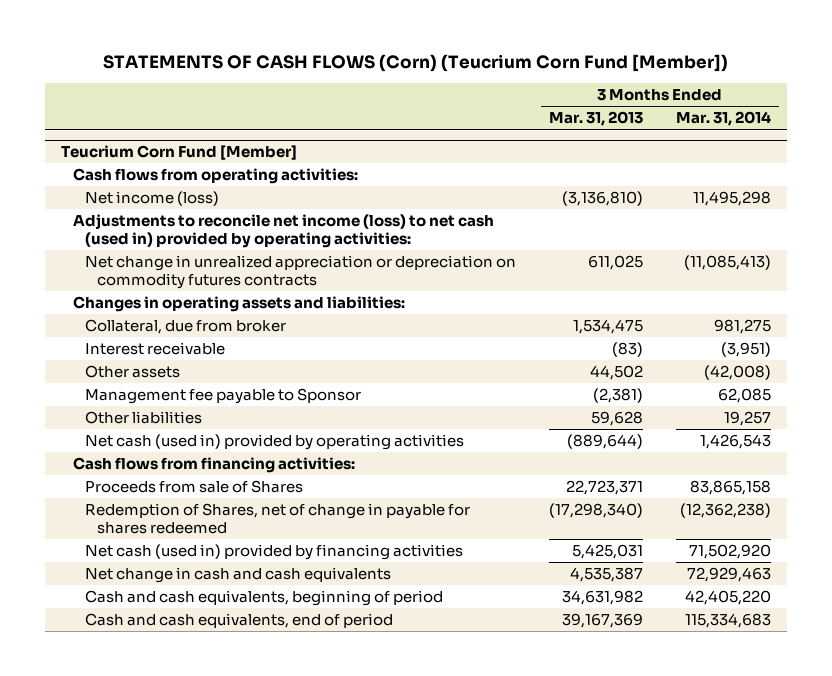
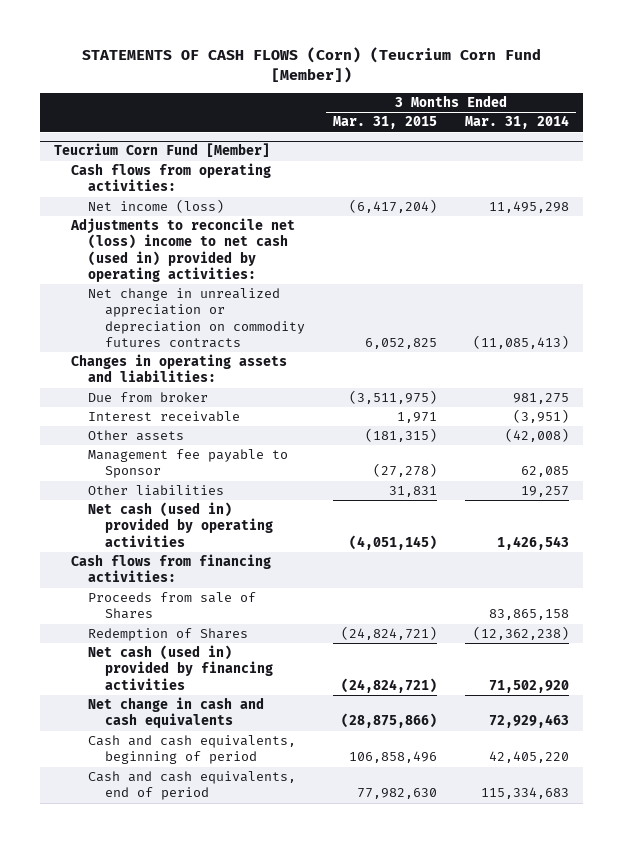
[548,111,643,127] Mar. 31, 2013 -> none
none -> [333,116,438,130] Mar. 31, 2015
[73,214,495,249] Adjustments to reconcile net income (loss) to net cash (used in) provided by operating activities: -> [70,218,296,282] Adjustments to reconcile net (loss) income to net cash (used in) provided by operating activities:
[85,319,287,335] Collateral, due from broker -> [88,392,209,403] Due from broker
[85,503,471,535] Redemption of Shares, net of change in payable for shares redeemed -> [88,628,249,642] Redemption of Shares

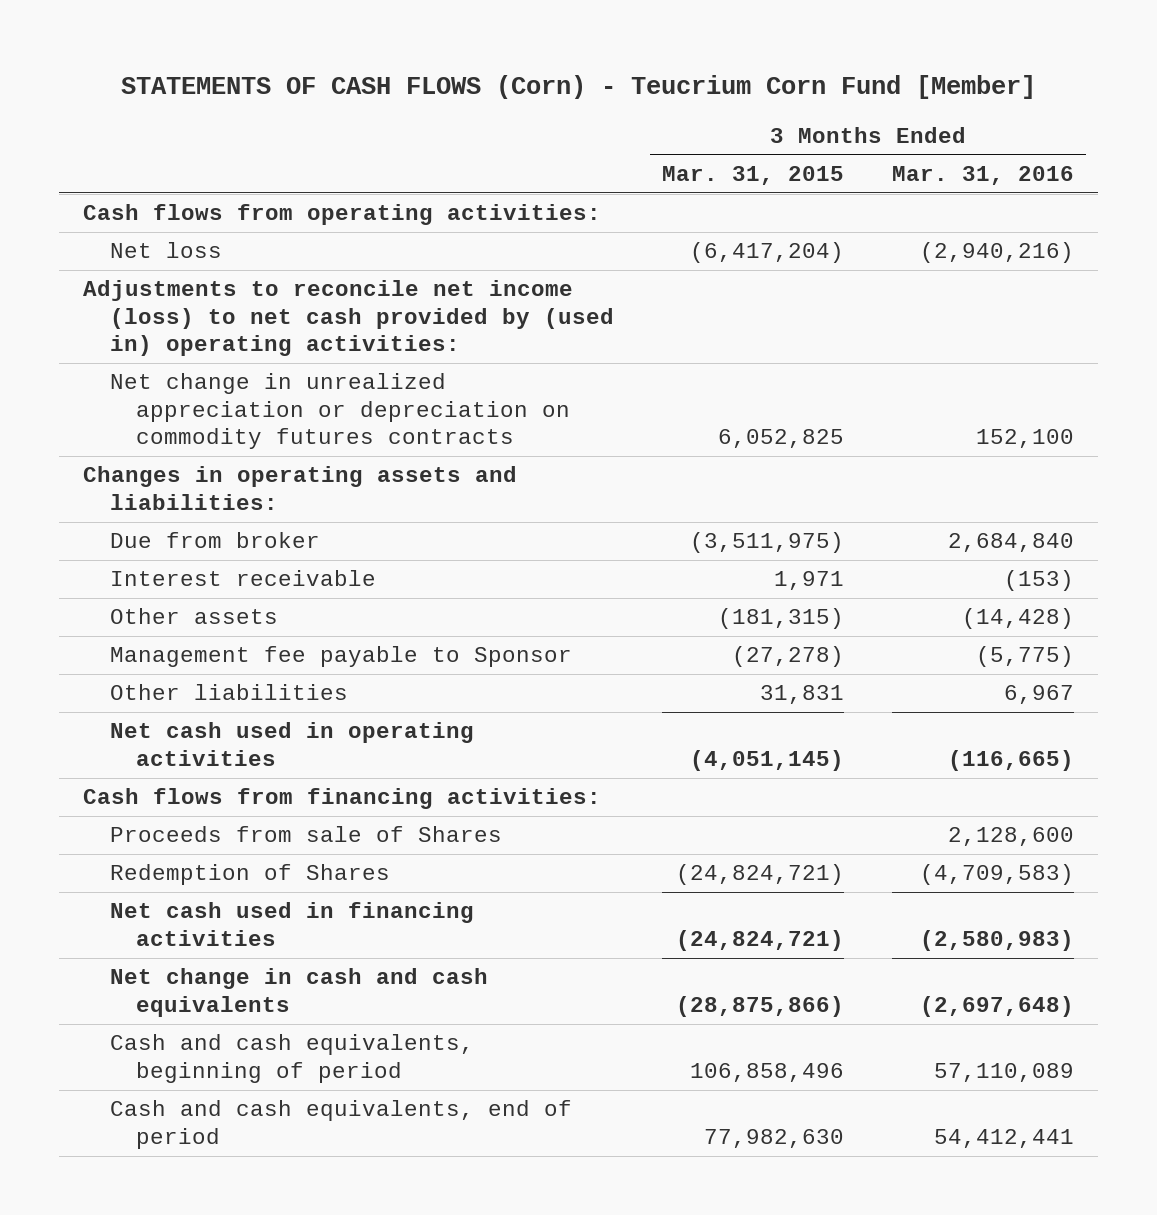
[81,47,541,84] STATEMENTS OF CASH FLOWS (Corn) (Teucrium Corn Fund [Member]) -> [120,74,1036,99] STATEMENTS OF CASH FLOWS (Corn) - Teucrium Corn Fund [Member]
[465,115,570,130] Mar. 31, 2014 -> none
none -> [892,165,1075,185] Mar. 31, 2016
[54,143,271,158] Teucrium Corn Fund [Member] -> none
[88,199,225,214] Net income (loss) -> [109,242,222,259] Net loss
[70,218,296,282] Adjustments to reconcile net (loss) income to net cash (used in) provided by operating activities: -> [83,280,614,357] Adjustments to reconcile net income (loss) to net cash provided by (used in) operating activities:
[88,502,274,547] Net cash (used in) provided by operating activities -> [109,722,474,766] Net cash used in operating activities
[88,645,274,690] Net cash (used in) provided by financing activities -> [109,902,474,946] Net cash used in financing activities

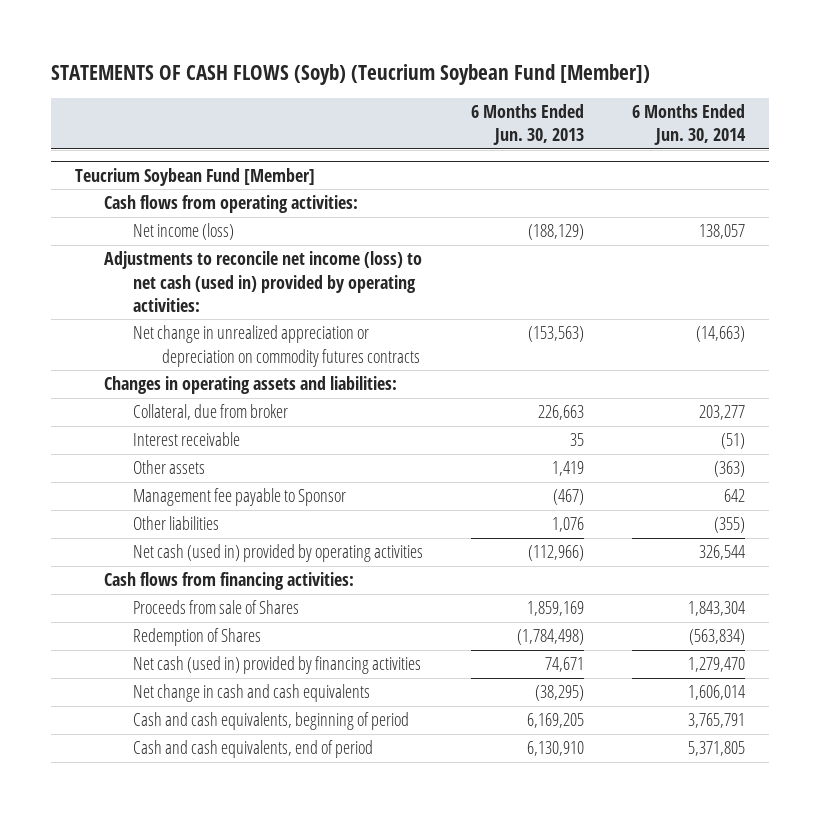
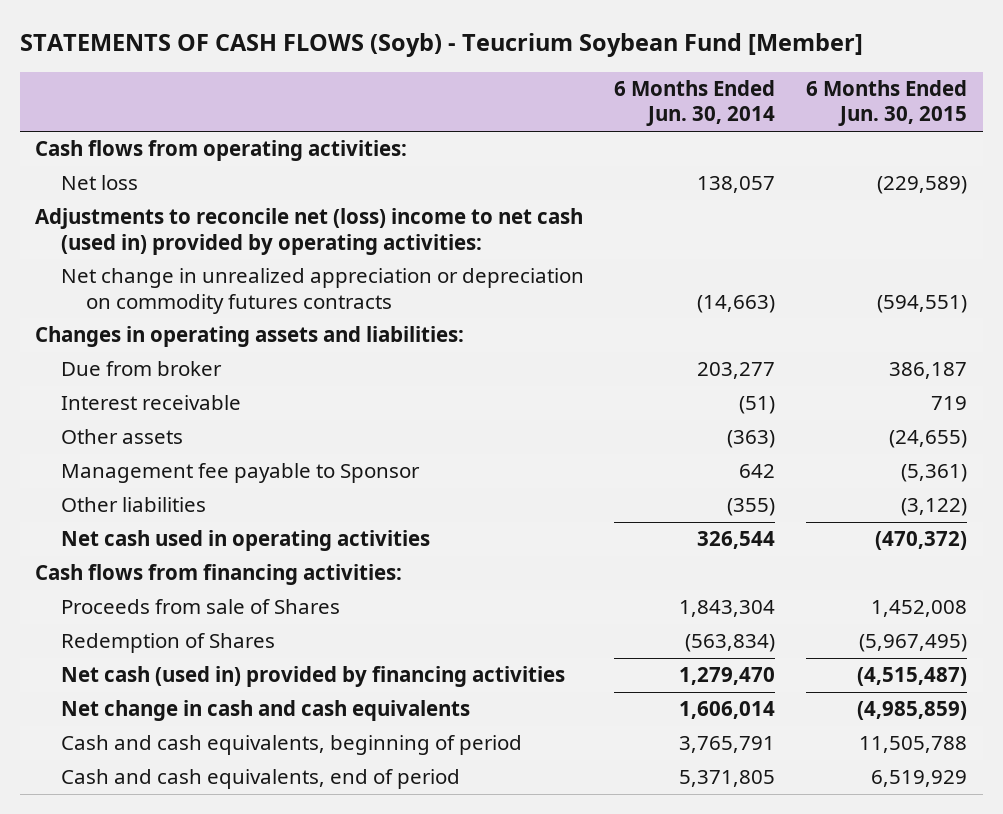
[51,63,651,85] STATEMENTS OF CASH FLOWS (Soyb) (Teucrium Soybean Fund [Member]) -> [19,33,863,58] STATEMENTS OF CASH FLOWS (Soyb) - Teucrium Soybean Fund [Member]
[470,104,584,146] 6 Months Ended Jun. 30, 2013 -> none
none -> [806,80,968,127] 6 Months Ended Jun. 30, 2015
[75,167,316,186] Teucrium Soybean Fund [Member] -> none
[132,223,234,241] Net income (loss) -> [60,175,138,191] Net loss
[104,251,423,312] Adjustments to reconcile net income (loss) to net cash (used in) provided by operating activities: -> [35,208,584,255] Adjustments to reconcile net (loss) income to net cash (used in) provided by operating activities:
[132,404,288,421] Collateral, due from broker -> [60,361,222,377] Due from broker
[132,544,423,563] Net cash (used in) provided by operating activities -> [60,530,430,552] Net cash used in operating activities

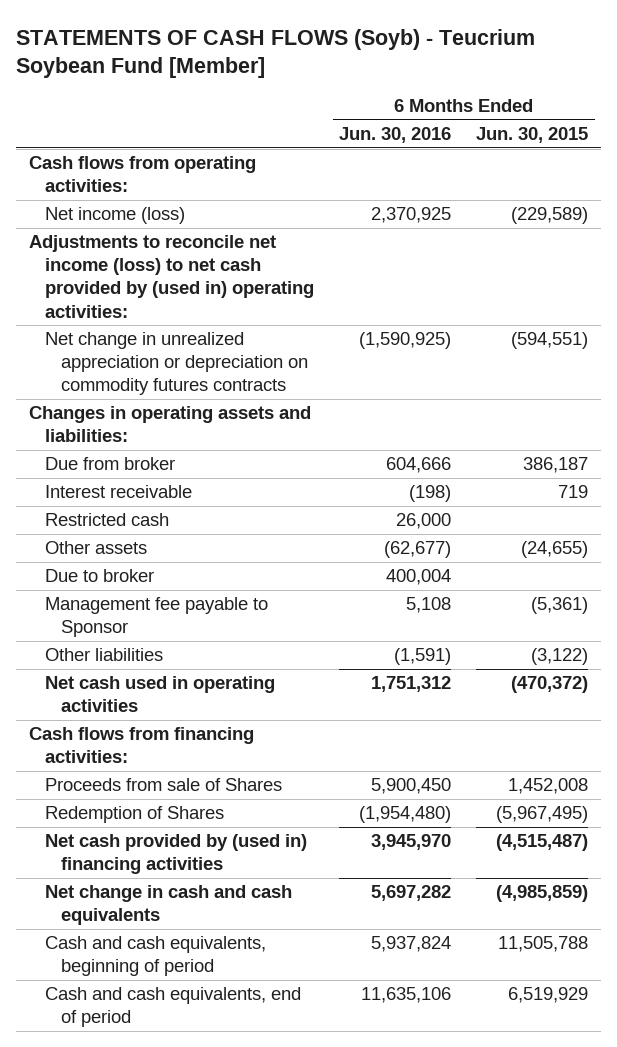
[614,80,776,127] 6 Months Ended Jun. 30, 2014 -> none
none -> [339,127,452,144] Jun. 30, 2016
[60,175,138,191] Net loss -> [44,207,185,225] Net income (loss)
[35,208,584,255] Adjustments to reconcile net (loss) income to net cash (used in) provided by operating activities: -> [28,235,314,318] Adjustments to reconcile net income (loss) to net cash provided by (used in) operating activities:
none -> [44,513,169,527] Restricted cash
none -> [44,569,154,583] Due to broker
[60,666,565,688] Net cash (used in) provided by financing activities -> [44,834,307,875] Net cash provided by (used in) financing activities

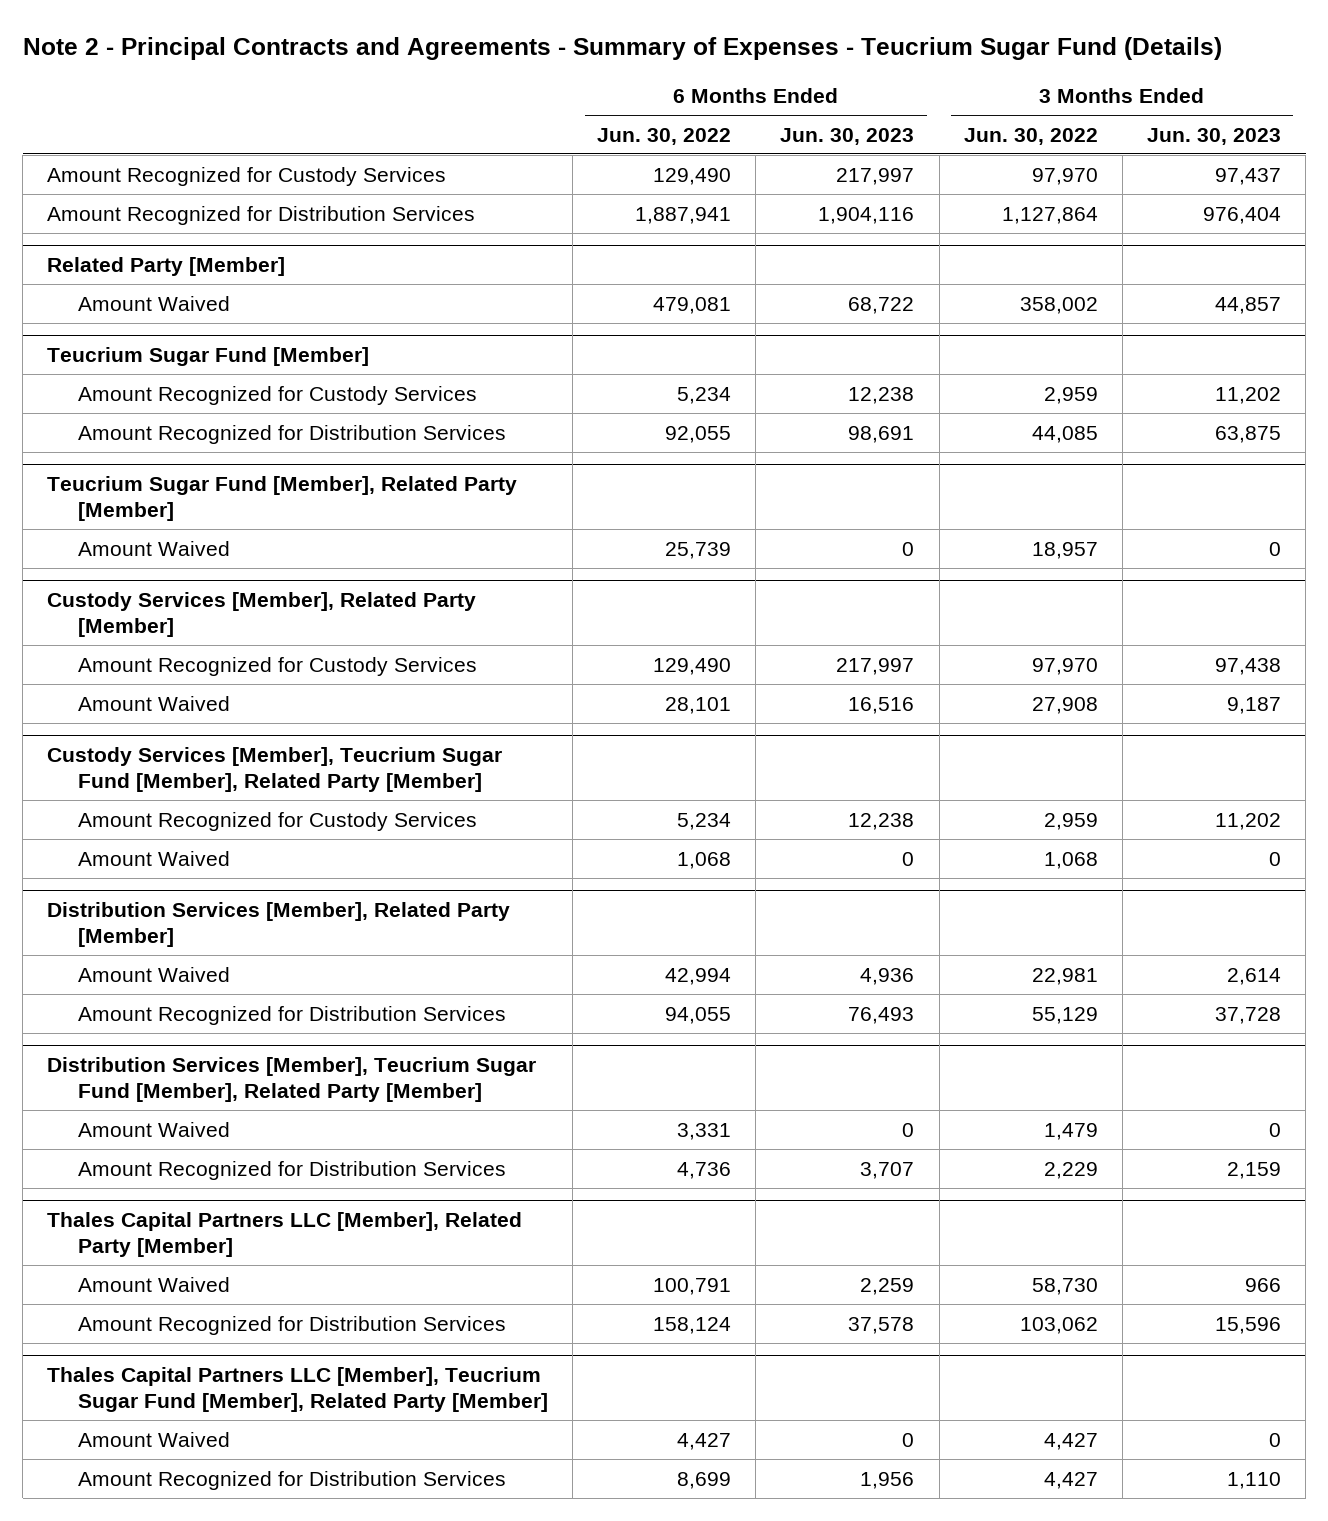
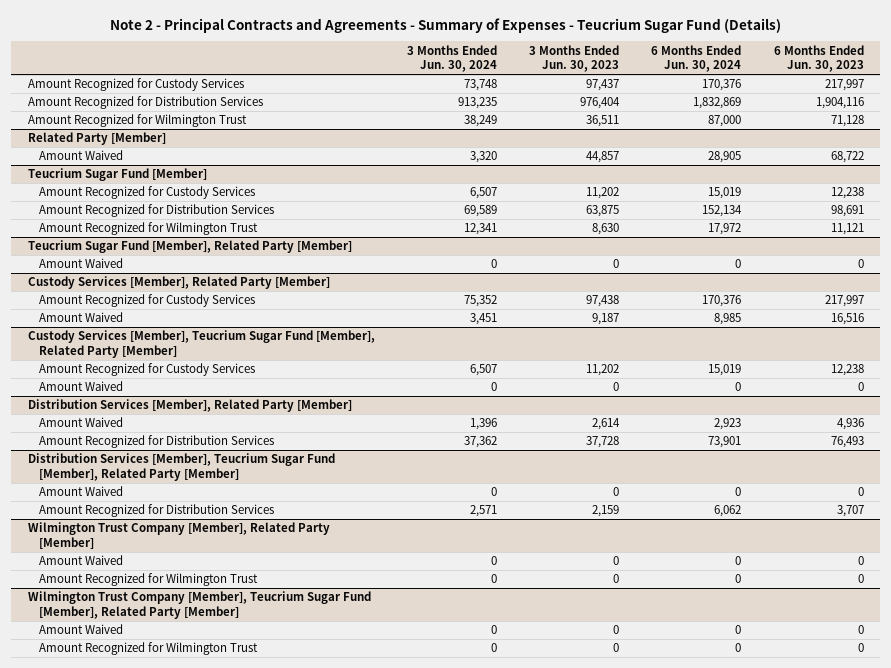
[597,127,732,145] Jun. 30, 2022 -> none
[963,127,1098,145] Jun. 30, 2022 -> none
none -> [406,44,497,73] 3 Months Ended Jun. 30, 2024
none -> [651,44,742,73] 6 Months Ended Jun. 30, 2024
none -> [27,114,247,128] Amount Recognized for Wilmington Trust
none -> [39,222,259,236] Amount Recognized for Wilmington Trust
[47,1212,523,1257] Thales Capital Partners LLC [Member], Related Party [Member] -> none
[77,1276,230,1292] Amount Waived -> none
[77,1315,506,1335] Amount Recognized for Distribution Services -> none
[47,1367,548,1412] Thales Capital Partners LLC [Member], Teucrium Sugar Fund [Member], Related Party [Member] -> none
none -> [27,522,330,549] Wilmington Trust Company [Member], Related Party [Member]
[77,1470,506,1490] Amount Recognized for Distribution Services -> none
none -> [39,573,259,587] Amount Recognized for Wilmington Trust
none -> [27,591,371,619] Wilmington Trust Company [Member], Teucrium Sugar Fund [Member], Related Party [Member]
none -> [39,624,124,635] Amount Waived
none -> [39,642,259,656] Amount Recognized for Wilmington Trust

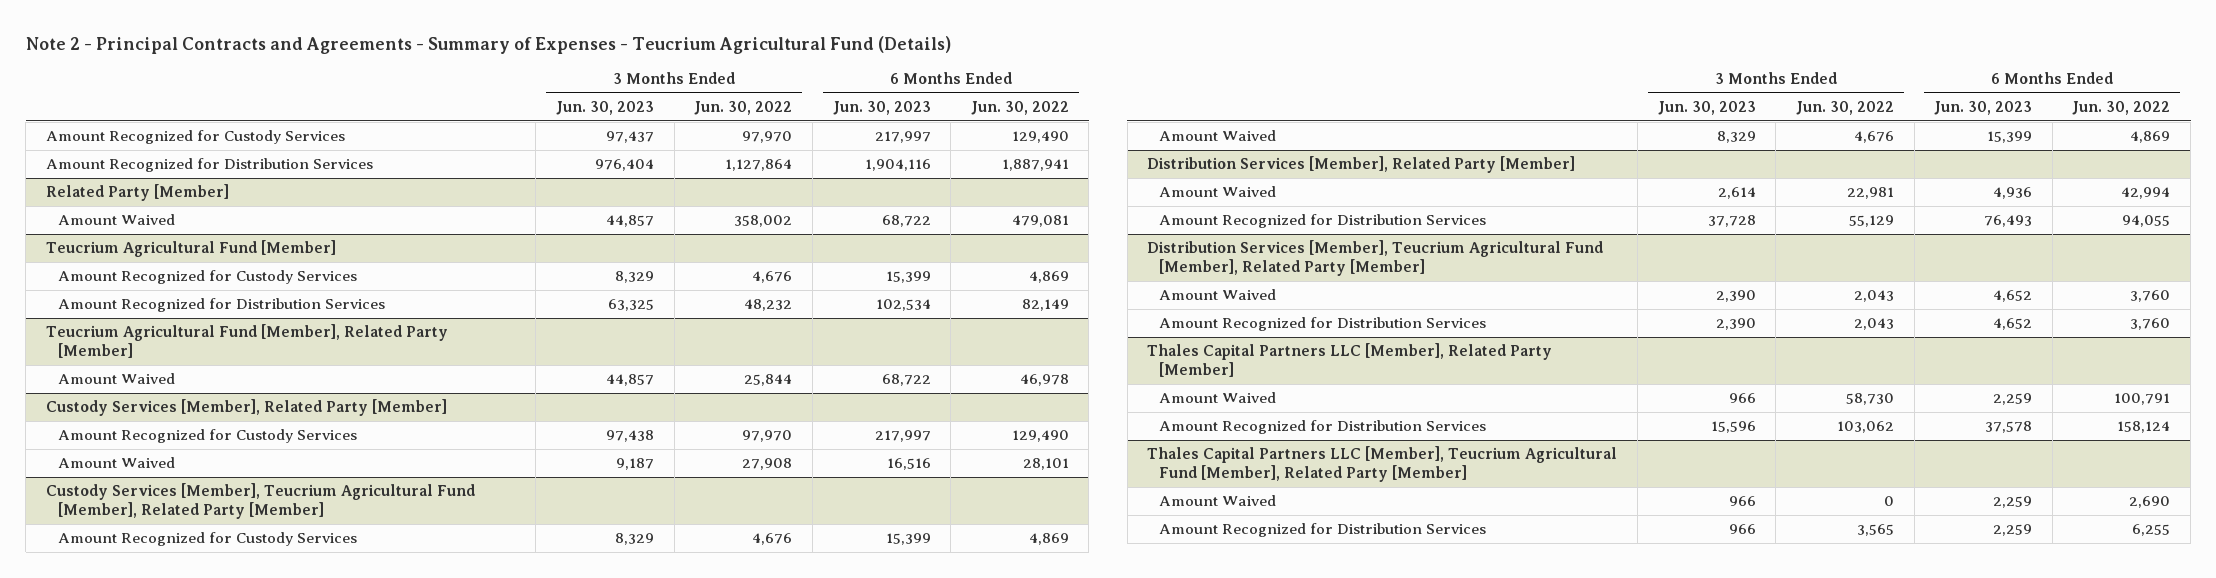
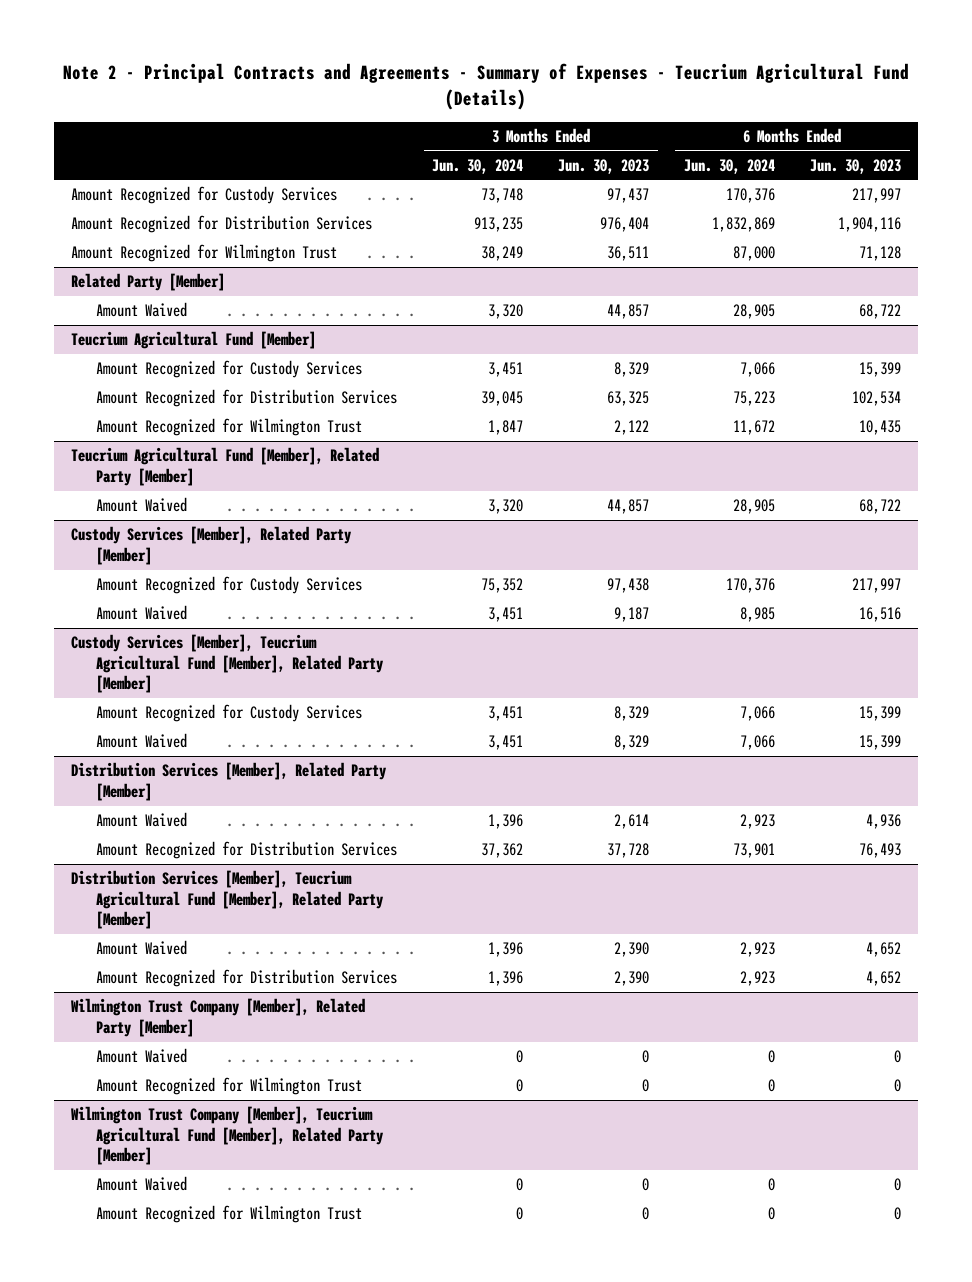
[694,101,793,116] Jun. 30, 2022 -> none
[970,101,1069,116] Jun. 30, 2022 -> none
none -> [432,158,524,174] Jun. 30, 2024
none -> [684,158,776,174] Jun. 30, 2024
none -> [71,244,338,263] Amount Recognized for Wilmington Trust
none -> [96,418,363,437] Amount Recognized for Wilmington Trust
[1147,343,1553,378] Thales Capital Partners LLC [Member], Related Party [Member] -> none
[1159,420,1487,435] Amount Recognized for Distribution Services -> none
[1147,446,1618,483] Thales Capital Partners LLC [Member], Teucrium Agricultural Fund [Member], Related Party [Member] -> none
[1159,523,1487,538] Amount Recognized for Distribution Services -> none
none -> [71,998,366,1037] Wilmington Trust Company [Member], Related Party [Member]
[1728,393,1756,404] 966 -> [642,1050,650,1064] 0
[1993,393,2033,406] 2,259 -> [893,1050,901,1064] 0
none -> [96,1077,363,1096] Amount Recognized for Wilmington Trust
none -> [71,1106,384,1166] Wilmington Trust Company [Member], Teucrium Agricultural Fund [Member], Related Party [Member]
[1728,496,1756,507] 966 -> [642,1178,650,1192] 0
[1993,496,2033,509] 2,259 -> [893,1178,901,1192] 0
none -> [96,1205,363,1224] Amount Recognized for Wilmington Trust

